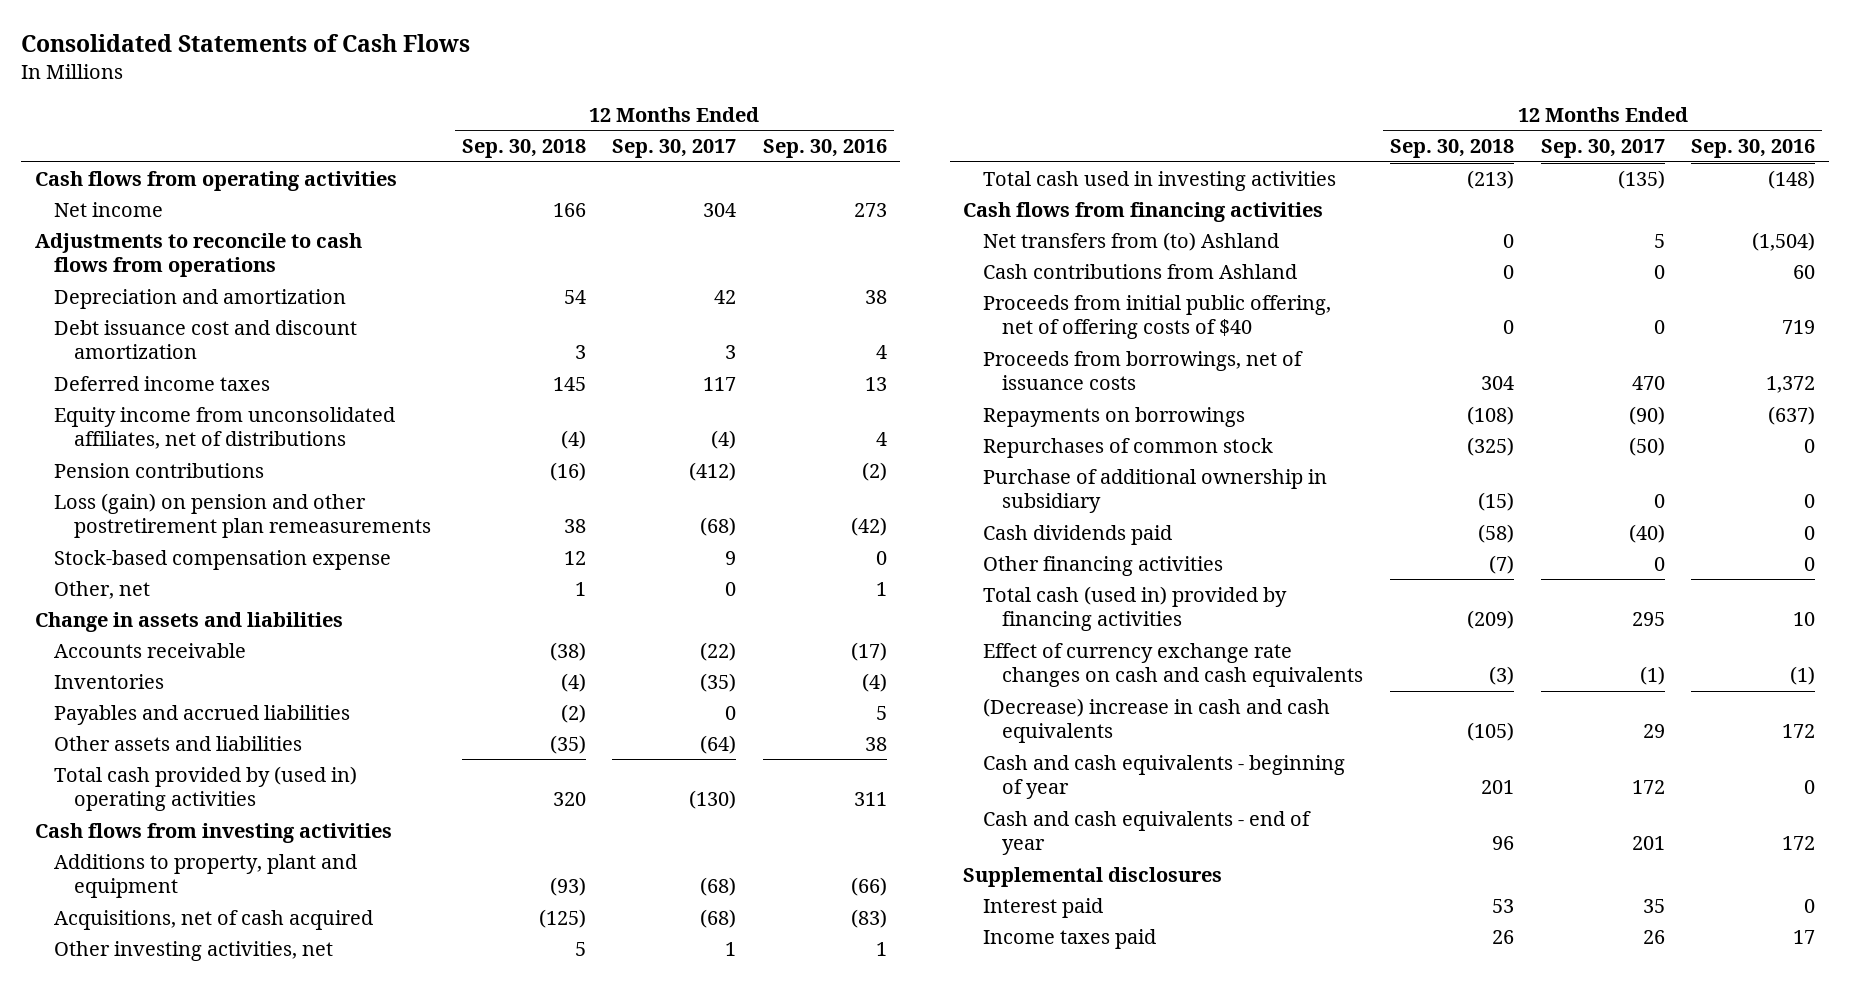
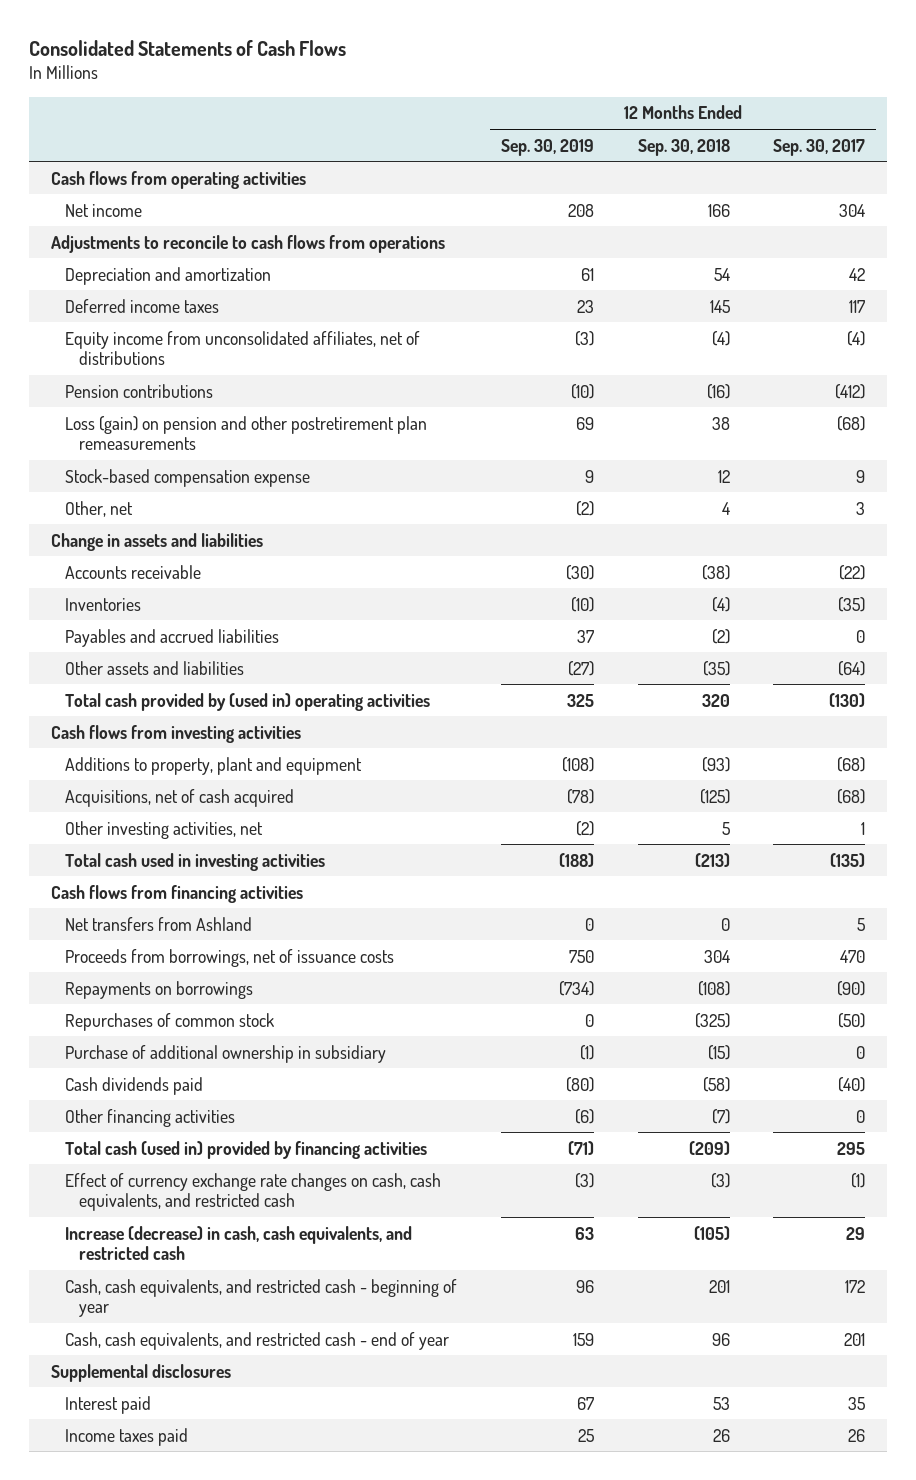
[762,138,887,158] Sep. 30, 2016 -> none
none -> [500,138,594,156] Sep. 30, 2019
[54,319,358,360] Debt issuance cost and discount amortization -> none
[574,581,586,596] 1 -> [721,501,730,515] 4
[725,581,737,596] 0 -> [856,501,866,515] 3
[982,263,1297,279] Cash contributions from Ashland -> none
[982,294,1331,340] Proceeds from initial public offering, net of offering costs of $40 -> none
[982,231,1279,251] Net transfers from (to) Ashland -> [64,916,252,931] Net transfers from Ashland
[982,642,1364,688] Effect of currency exchange rate changes on cash and cash equivalents -> [64,1172,441,1212] Effect of currency exchange rate changes on cash, cash equivalents, and restricted cash
[982,697,1330,744] (Decrease) increase in cash and cash equivalents -> [64,1225,412,1261] Increase (decrease) in cash, cash equivalents, and restricted cash
[982,754,1345,800] Cash and cash equivalents - beginning of year -> [64,1278,457,1318] Cash, cash equivalents, and restricted cash - beginning of year
[982,810,1311,856] Cash and cash equivalents - end of year -> [64,1331,449,1350] Cash, cash equivalents, and restricted cash - end of year

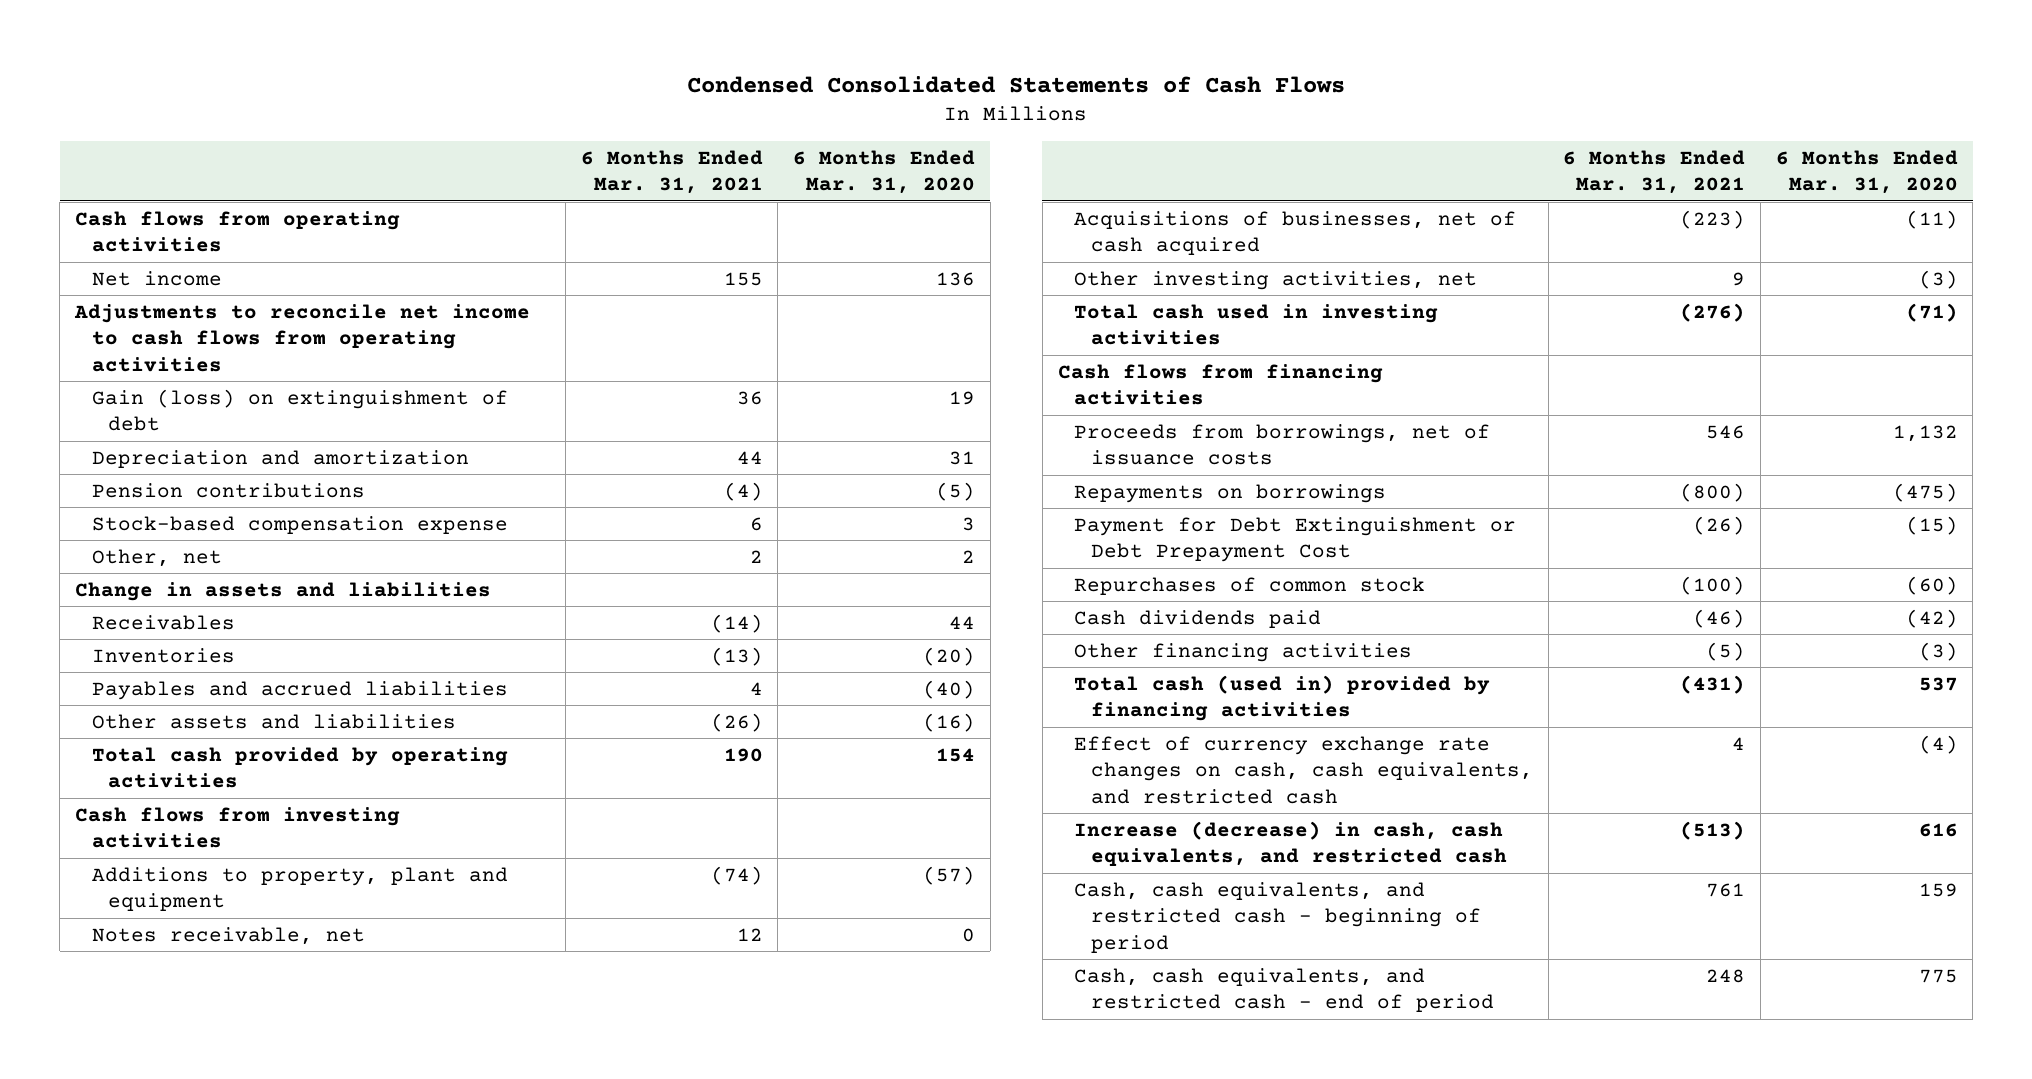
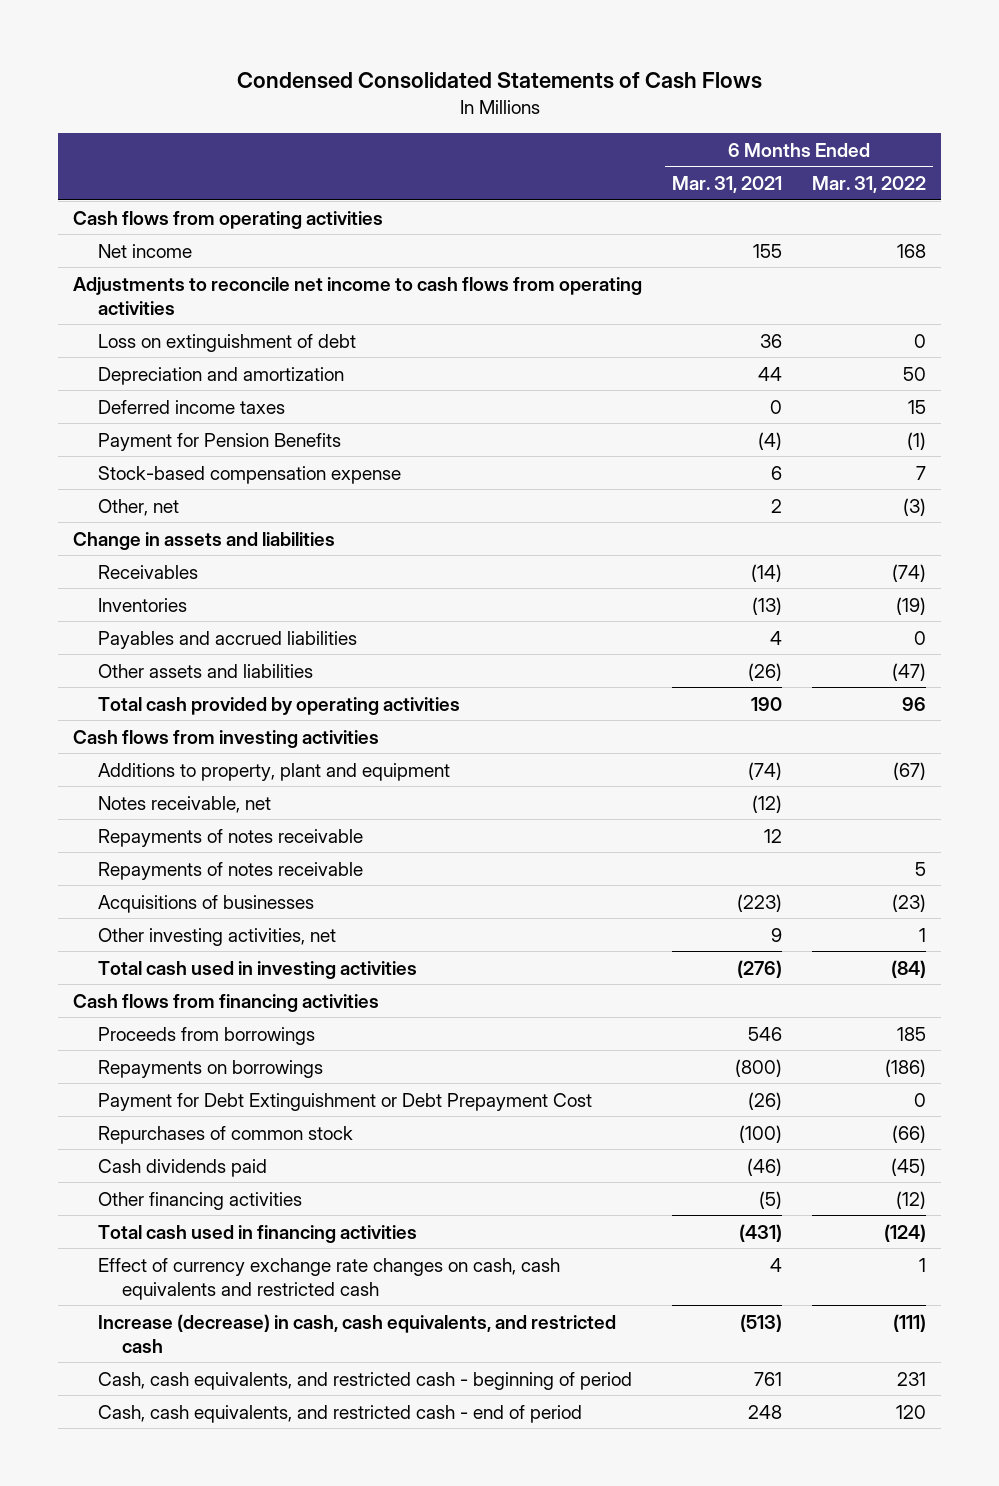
[792,149,975,195] 6 Months Ended Mar. 31, 2020 -> none
none -> [811,175,926,193] Mar. 31, 2022
[91,388,508,432] Gain (loss) on extinguishment of debt -> [97,333,356,352] Loss on extinguishment of debt
none -> [97,399,285,414] Deferred income taxes
[91,482,365,498] Pension contributions -> [97,432,341,451] Payment for Pension Benefits
[736,927,763,941] 12 -> [752,794,783,813] (12)
none -> [97,828,363,847] Repayments of notes receivable
none -> [97,861,363,880] Repayments of notes receivable
[1074,210,1517,256] Acquisitions of businesses, net of cash acquired -> [97,894,314,913] Acquisitions of businesses
[1074,423,1491,466] Proceeds from borrowings, net of issuance costs -> [97,1026,315,1045] Proceeds from borrowings
[1074,674,1491,722] Total cash (used in) provided by financing activities -> [97,1224,417,1243] Total cash used in financing activities
[1074,735,1534,804] Effect of currency exchange rate changes on cash, cash equivalents, and restricted cash -> [97,1257,560,1300] Effect of currency exchange rate changes on cash, cash equivalents and restricted cash

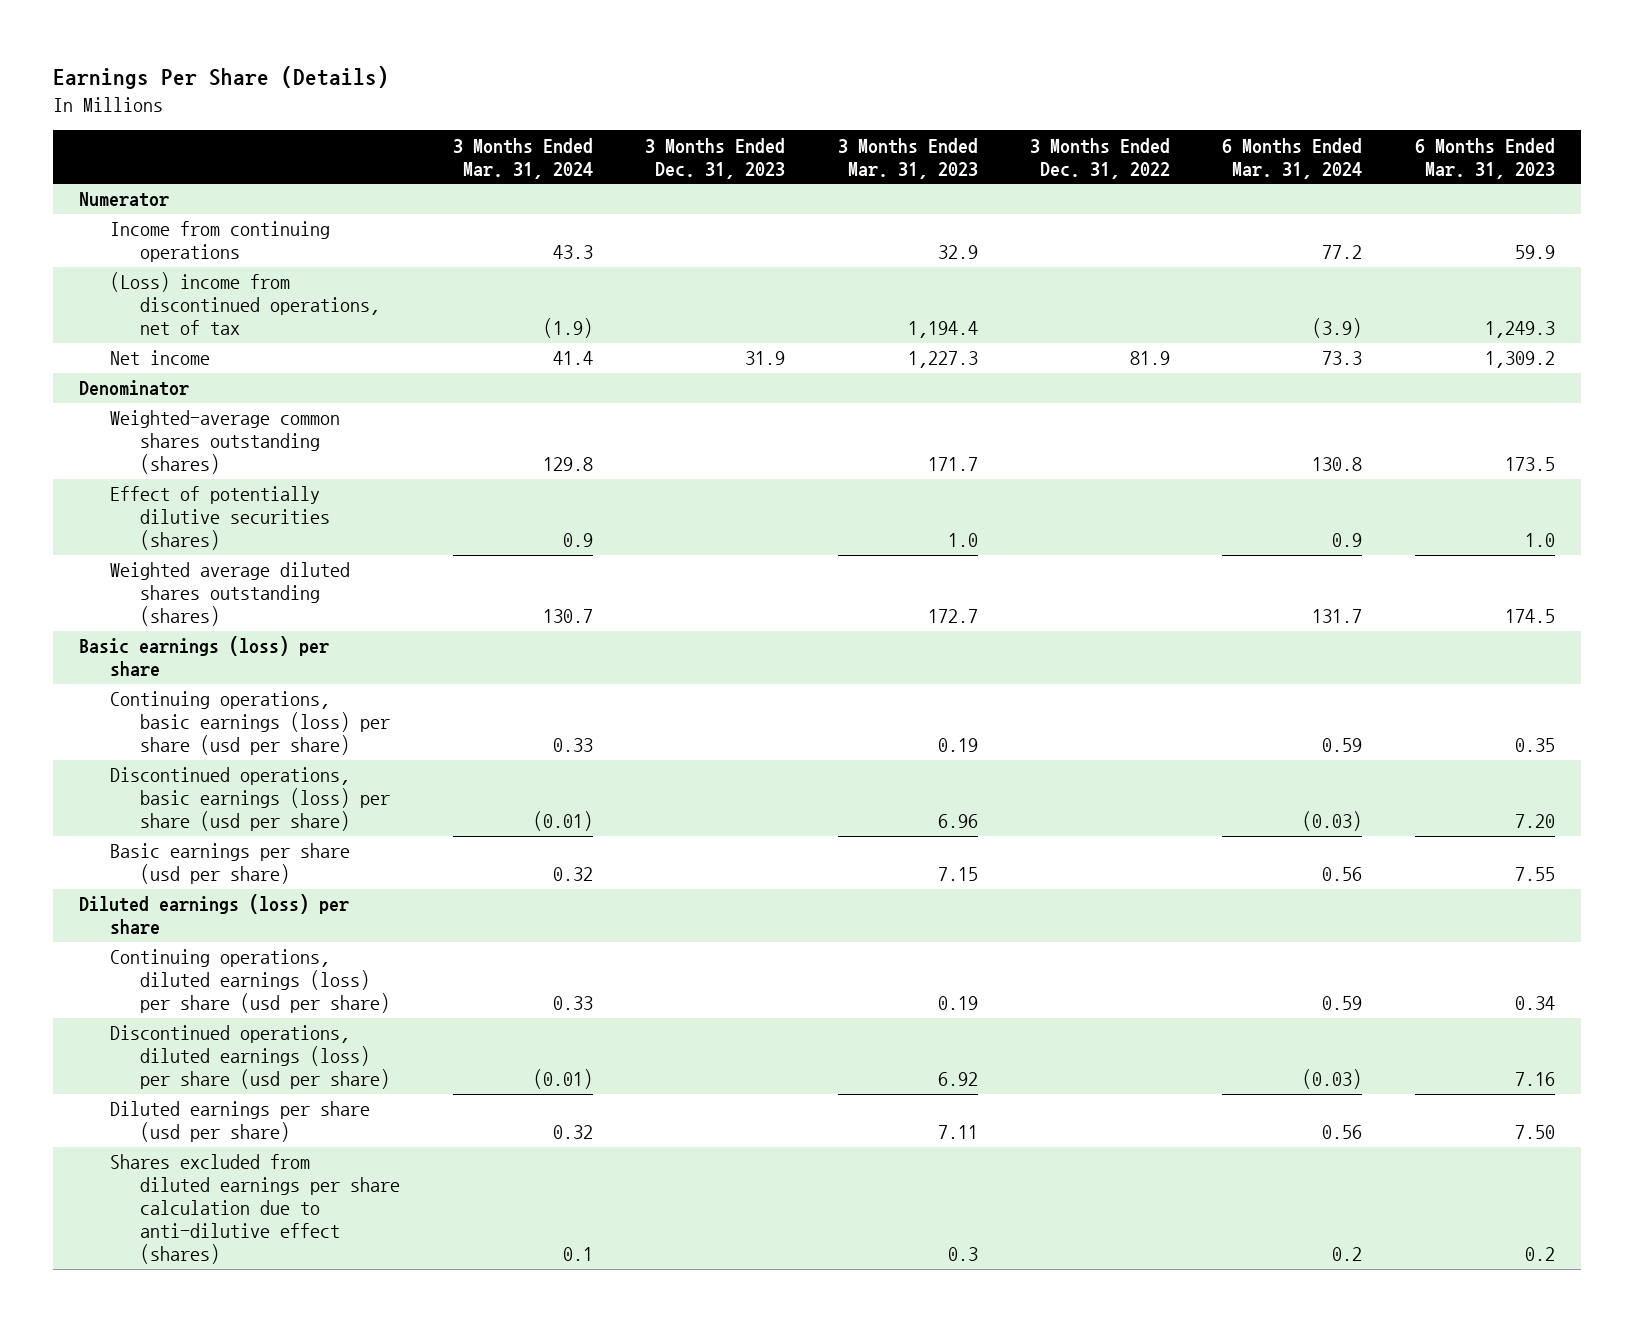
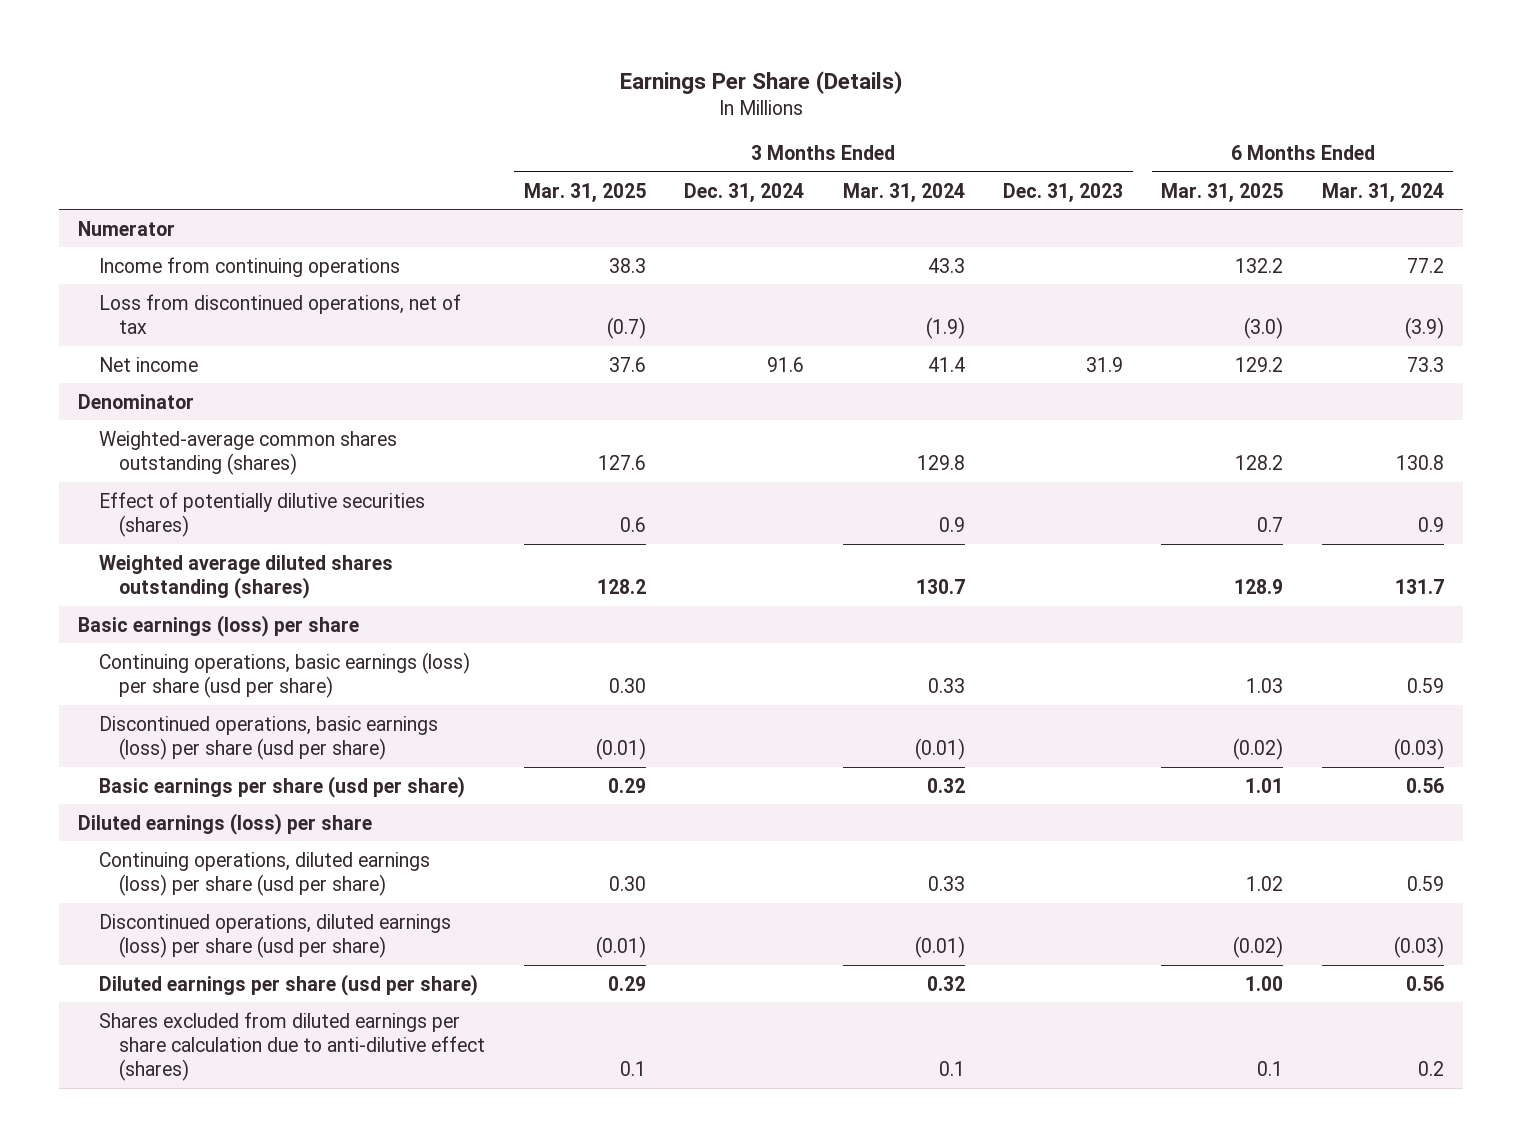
[837,137,978,179] 3 Months Ended Mar. 31, 2023 -> none
[1030,137,1171,179] 3 Months Ended Dec. 31, 2022 -> none
[1414,137,1555,179] 6 Months Ended Mar. 31, 2023 -> none
none -> [523,182,646,203] Mar. 31, 2025
none -> [684,182,805,203] Dec. 31, 2024
none -> [1161,182,1284,203] Mar. 31, 2025
[109,272,381,336] (Loss) income from discontinued operations, net of tax -> [98,293,461,334] Loss from discontinued operations, net of tax

